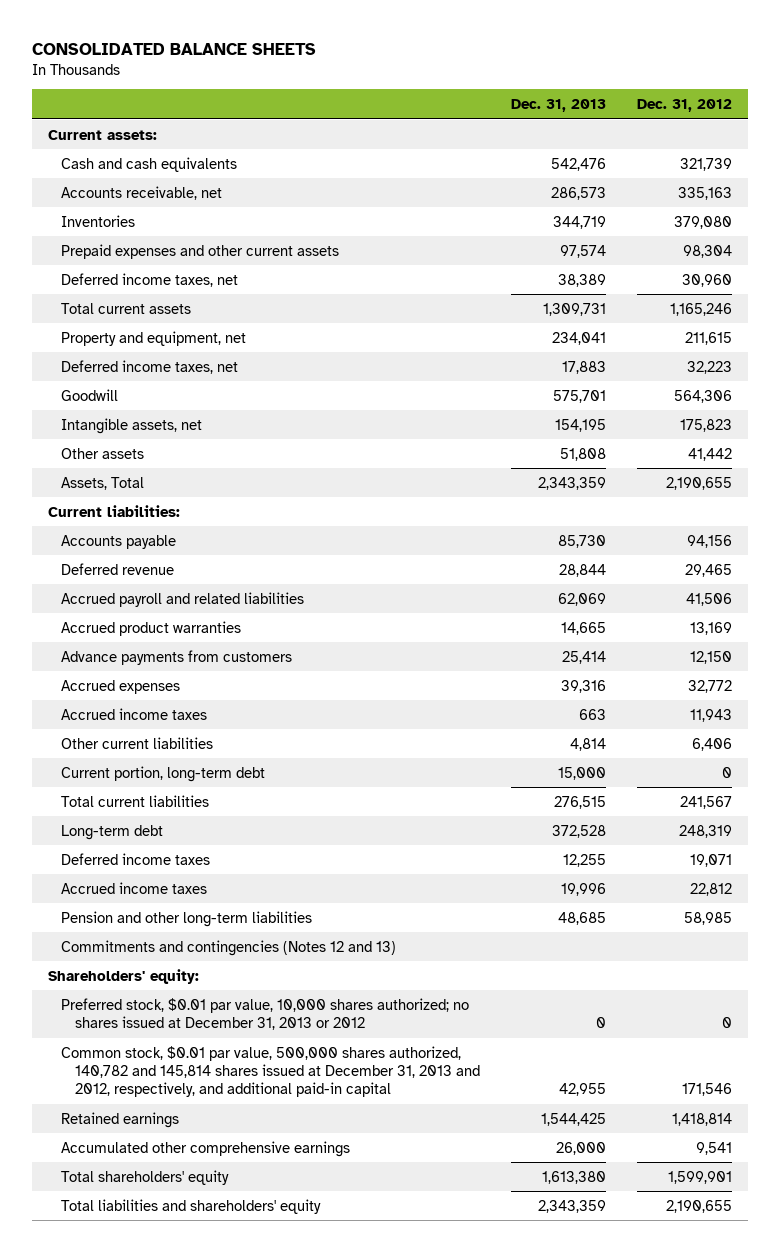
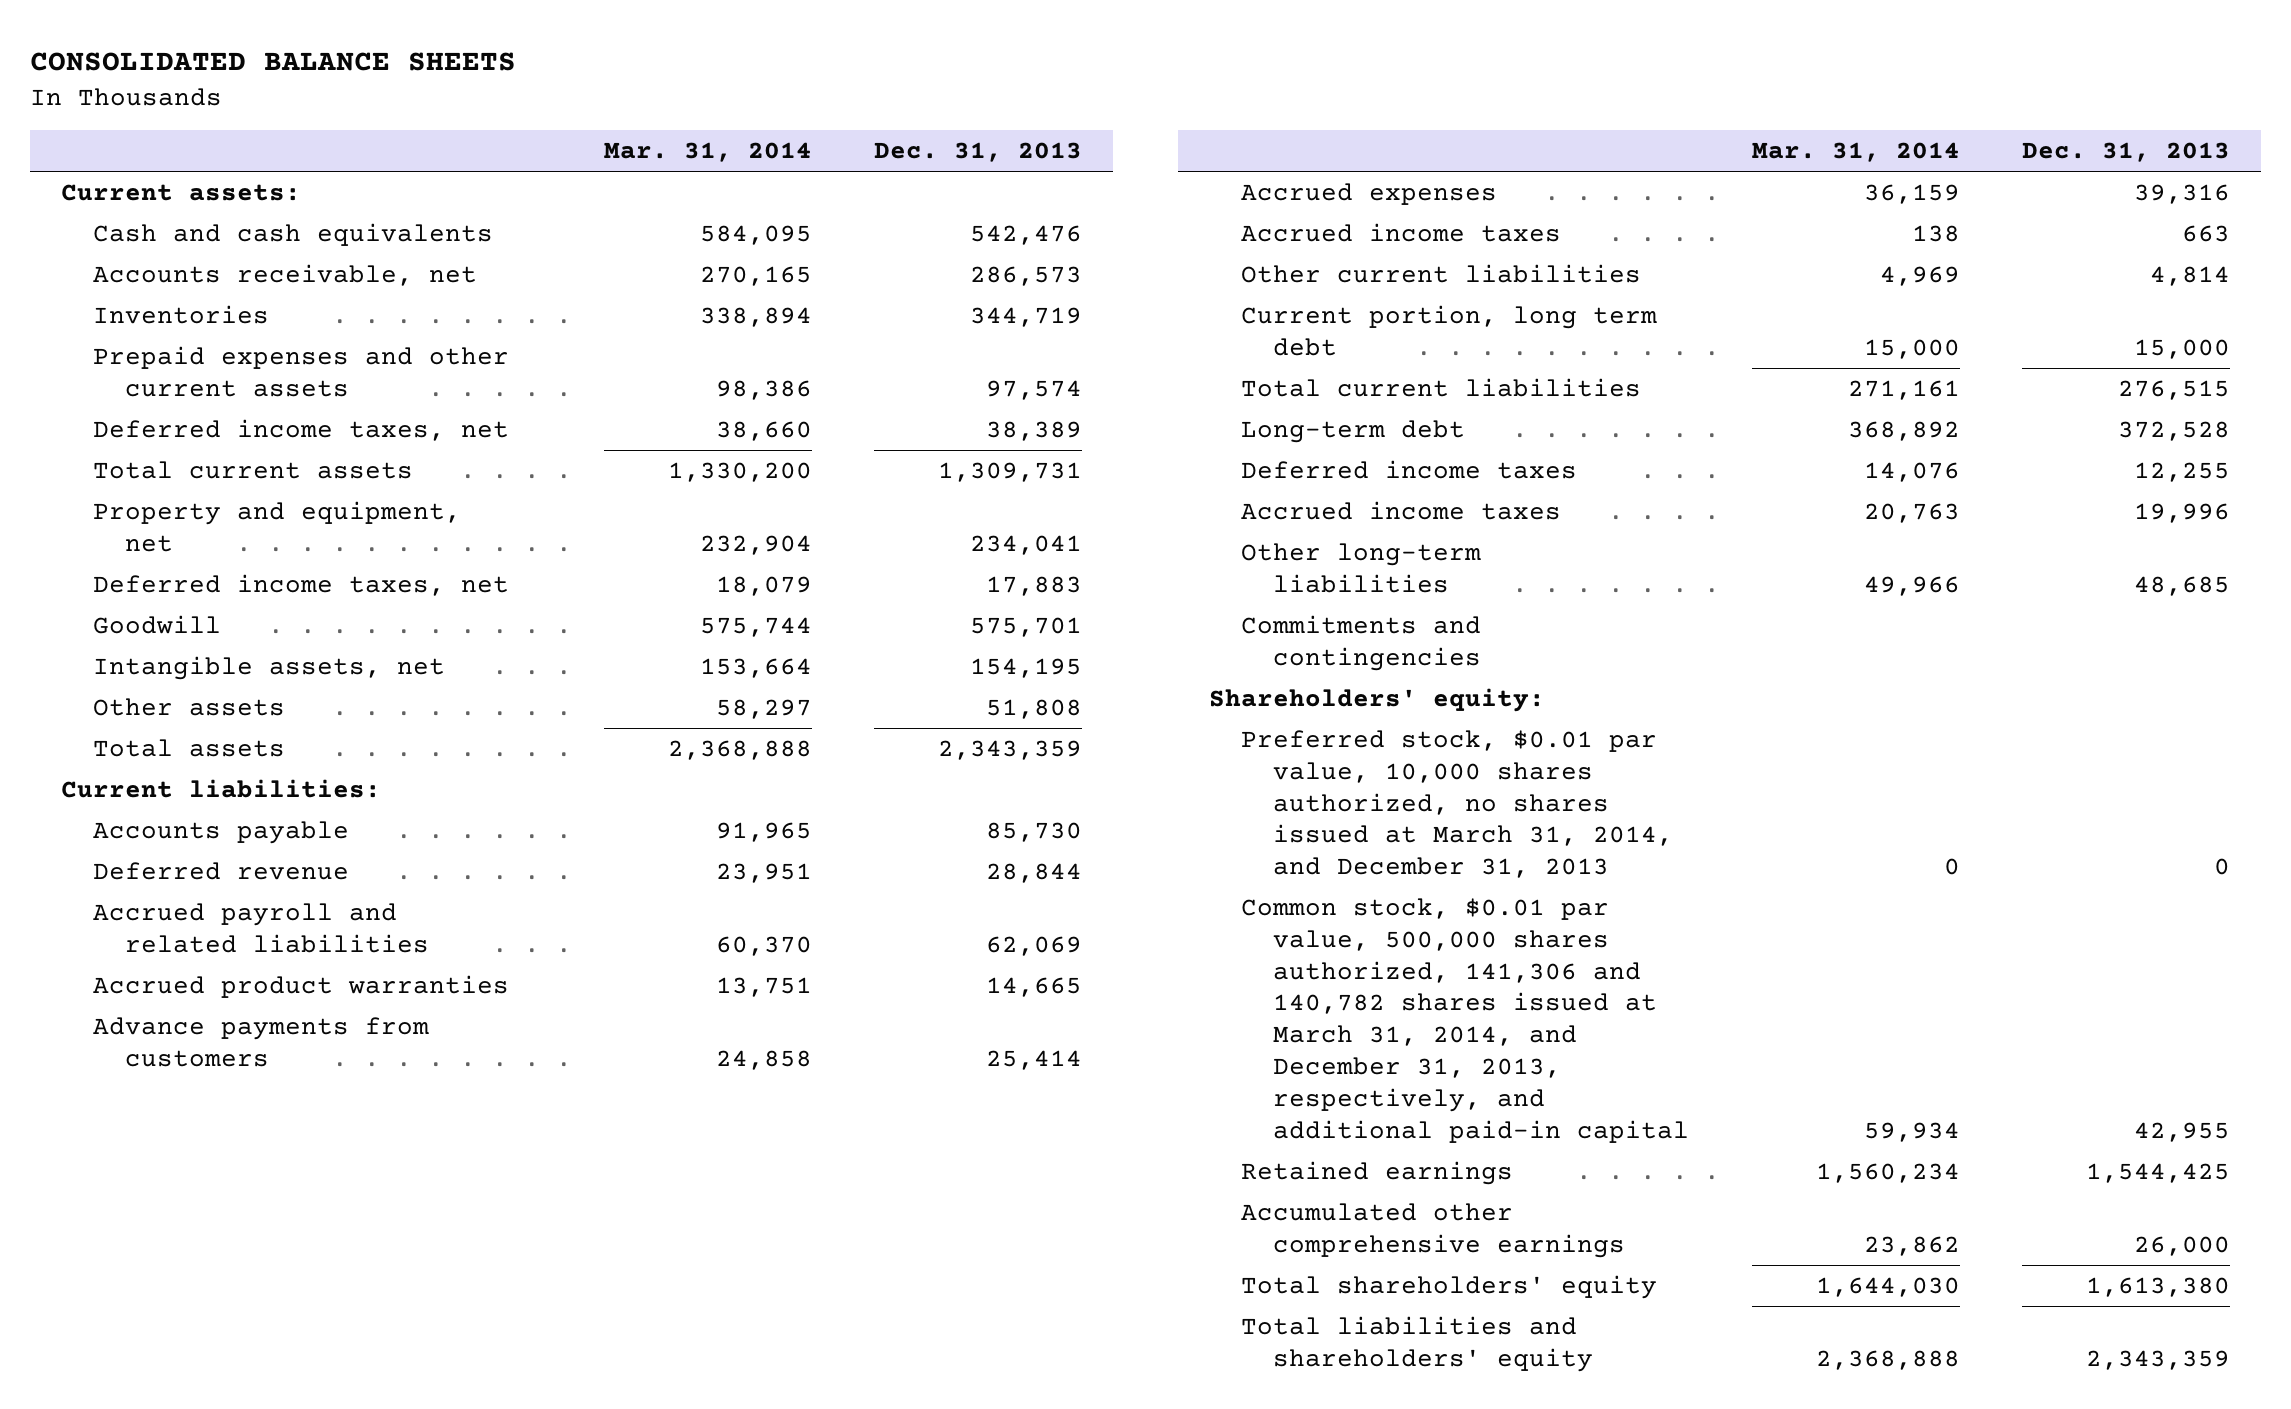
[637,98,733,112] Dec. 31, 2012 -> none
none -> [603,142,812,163] Mar. 31, 2014
[61,476,145,490] Assets, Total -> [93,738,286,757] Total assets
[61,765,266,782] Current portion, long-term debt -> [1241,304,1658,356] Current portion, long term debt
[61,910,313,927] Pension and other long-term liabilities -> [1241,542,1482,593] Other long-term liabilities
[61,939,397,956] Commitments and contingencies (Notes 12 and 13) -> [1241,614,1482,671] Commitments and contingencies
[61,997,470,1030] Preferred stock, $0.01 par value, 10,000 shares authorized; no shares issued at December 31, 2013 or 2012 -> [1241,729,1674,879] Preferred stock, $0.01 par value, 10,000 shares authorized, no shares issued at March 31, 2014, and December 31, 2013
[61,1045,480,1098] Common stock, $0.01 par value, 500,000 shares authorized, 140,782 and 145,814 shares issued at December 31, 2013 and 2012, respectively, and additional paid-in capital -> [1241,897,1690,1143] Common stock, $0.01 par value, 500,000 shares authorized, 141,306 and 140,782 shares issued at March 31, 2014, and December 31, 2013, respectively, and additional paid-in capital

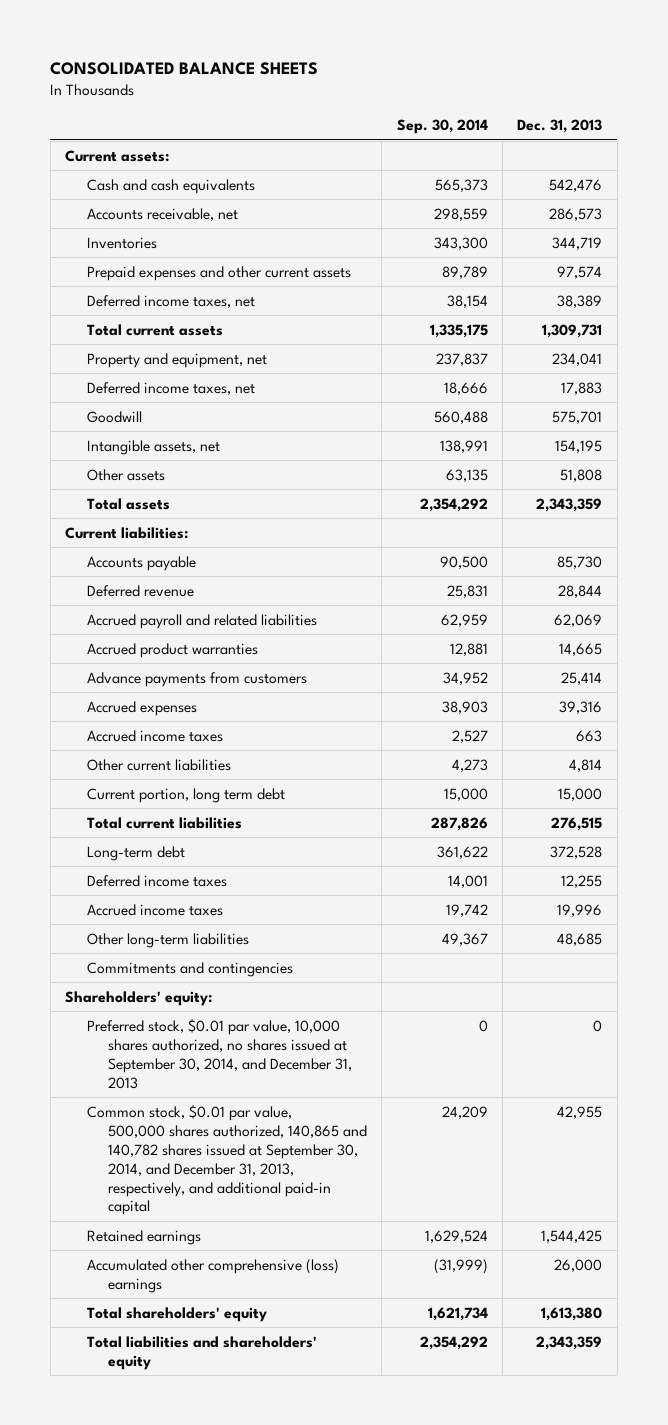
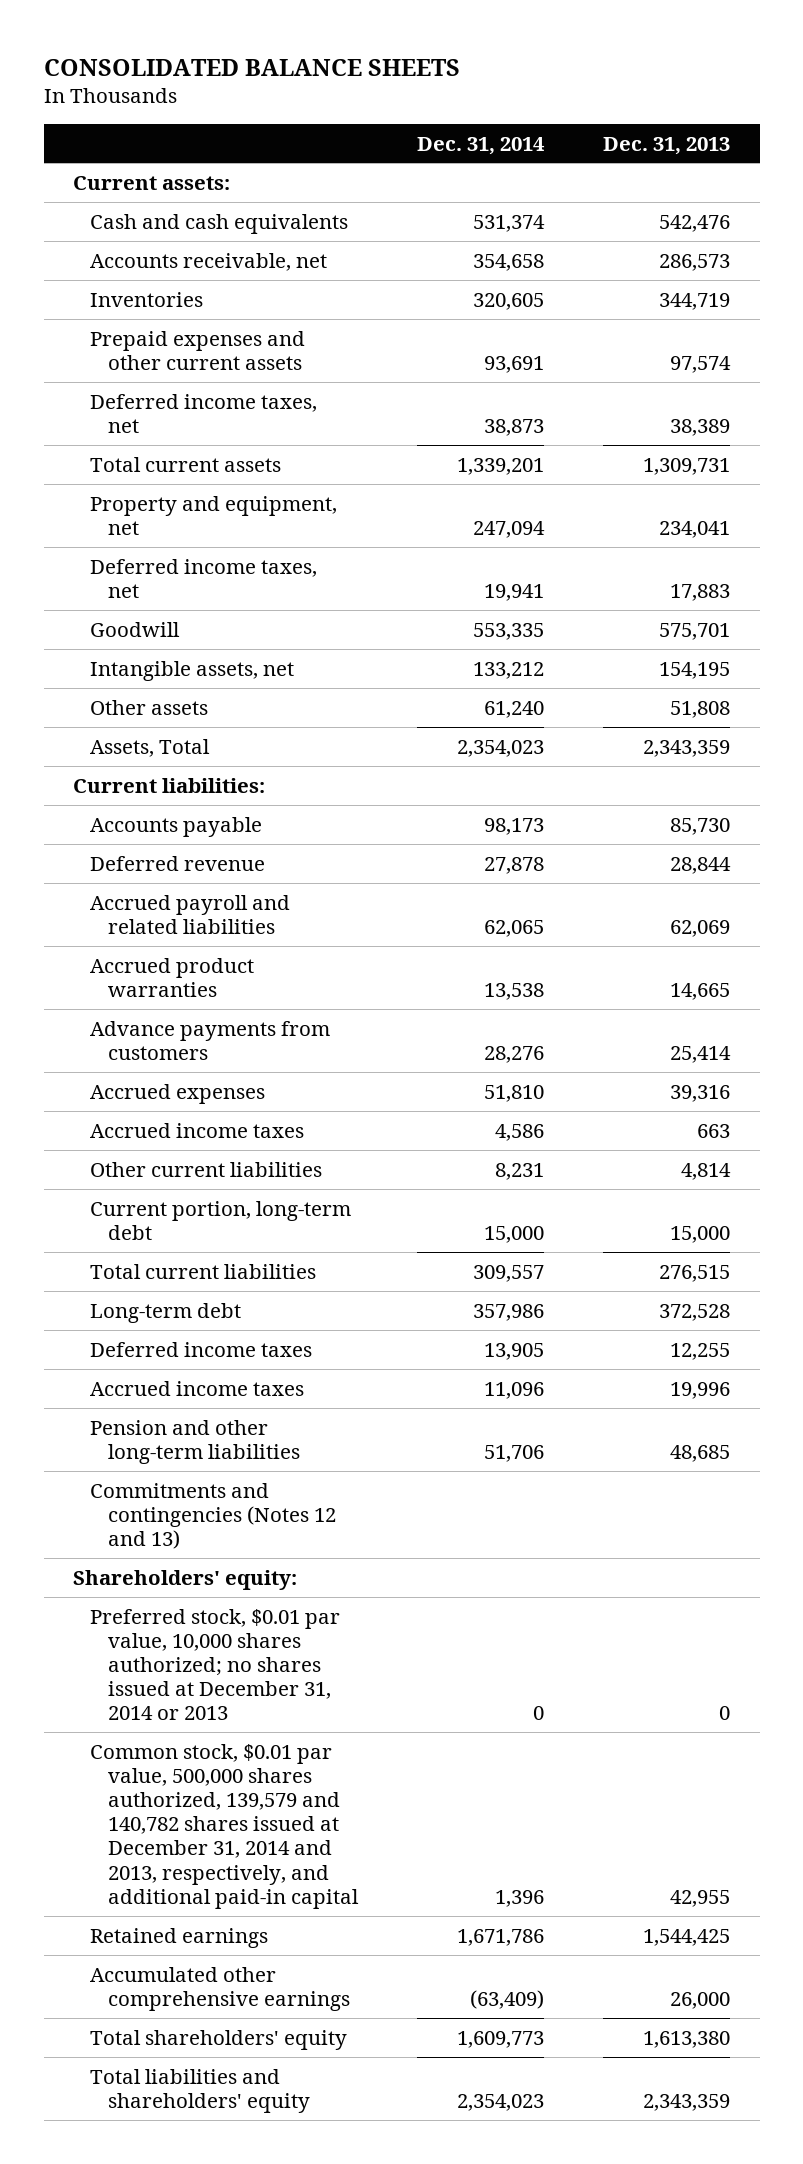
[396,119,488,135] Sep. 30, 2014 -> none
none -> [416,136,545,155] Dec. 31, 2014
[86,497,170,510] Total assets -> [90,738,211,757] Assets, Total
[86,787,285,803] Current portion, long term debt -> [90,1200,352,1240] Current portion, long-term debt
[86,932,249,948] Other long-term liabilities -> [90,1419,300,1464] Pension and other long-term liabilities
[86,961,293,977] Commitments and contingencies -> [90,1482,336,1550] Commitments and contingencies (Notes 12 and 13)
[86,1018,352,1089] Preferred stock, $0.01 par value, 10,000 shares authorized, no shares issued at September 30, 2014, and December 31, 2013 -> [90,1608,341,1721] Preferred stock, $0.01 par value, 10,000 shares authorized; no shares issued at December 31, 2014 or 2013
[86,1104,367,1216] Common stock, $0.01 par value, 500,000 shares authorized, 140,865 and 140,782 shares issued at September 30, 2014, and December 31, 2013, respectively, and additional paid-in capital -> [90,1743,359,1909] Common stock, $0.01 par value, 500,000 shares authorized, 139,579 and 140,782 shares issued at December 31, 2014 and 2013, respectively, and additional paid-in capital
[86,1258,339,1293] Accumulated other comprehensive (loss) earnings -> [90,1966,350,2011] Accumulated other comprehensive earnings

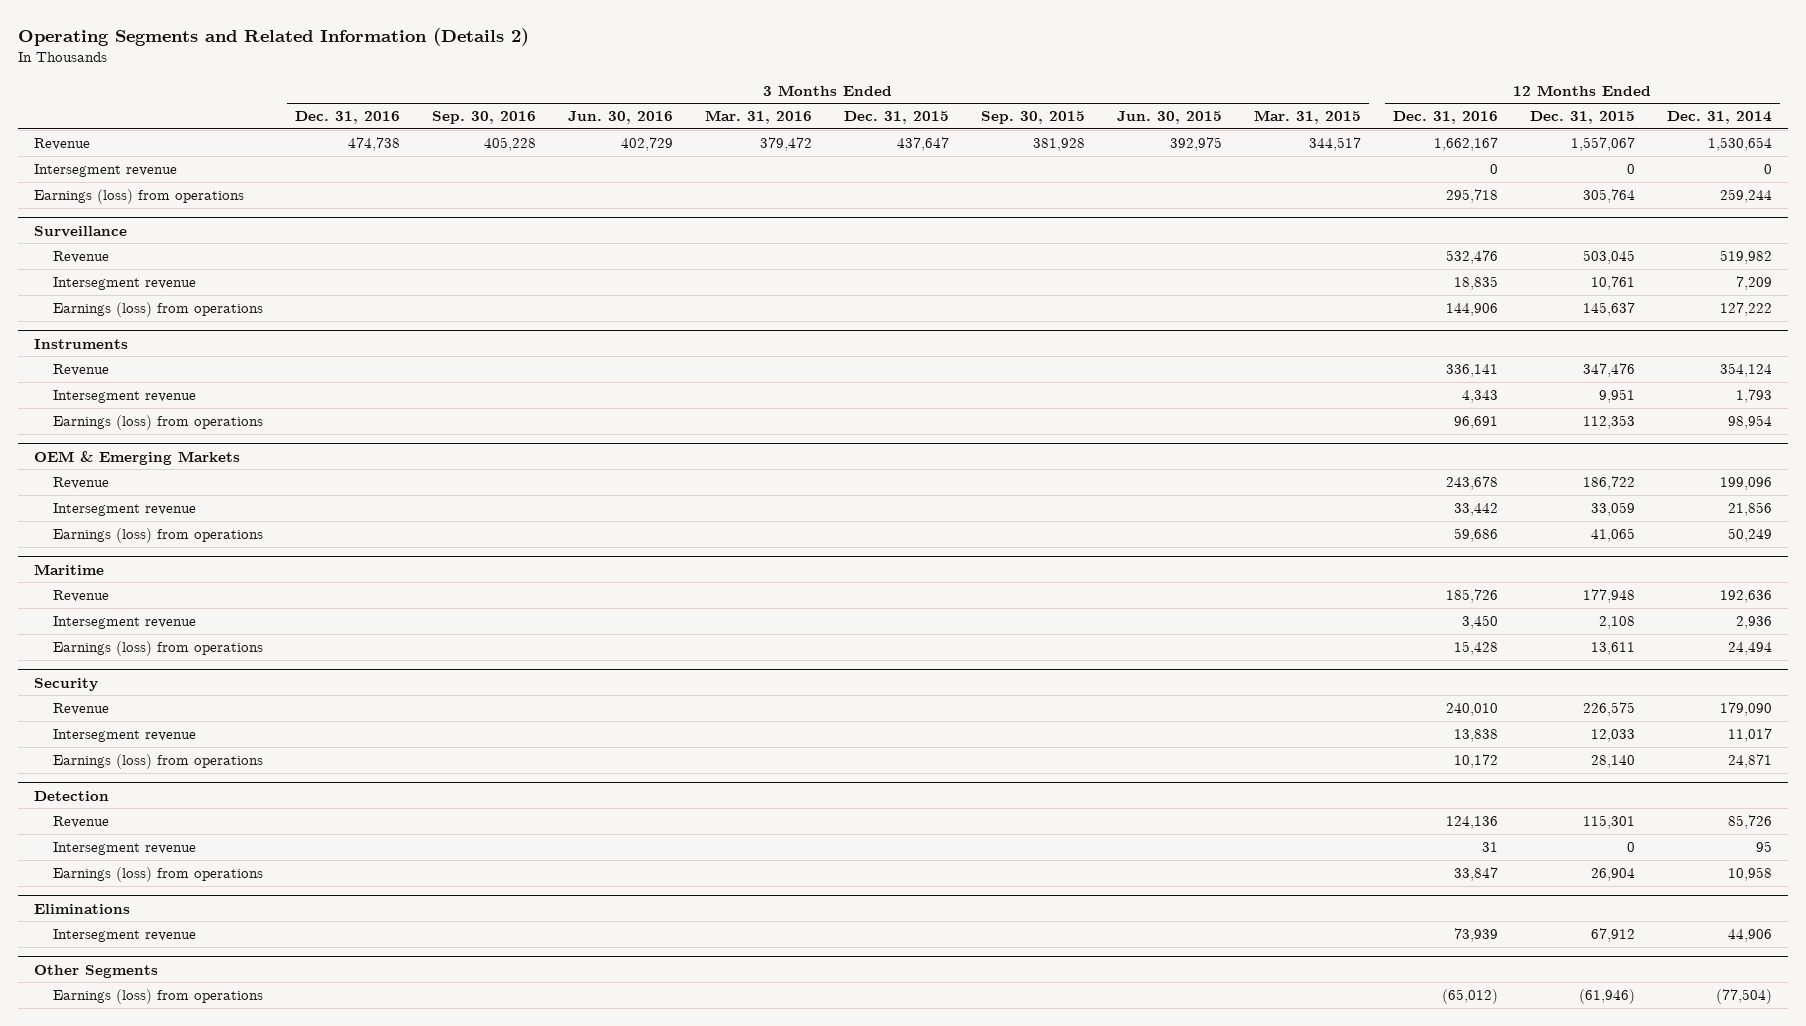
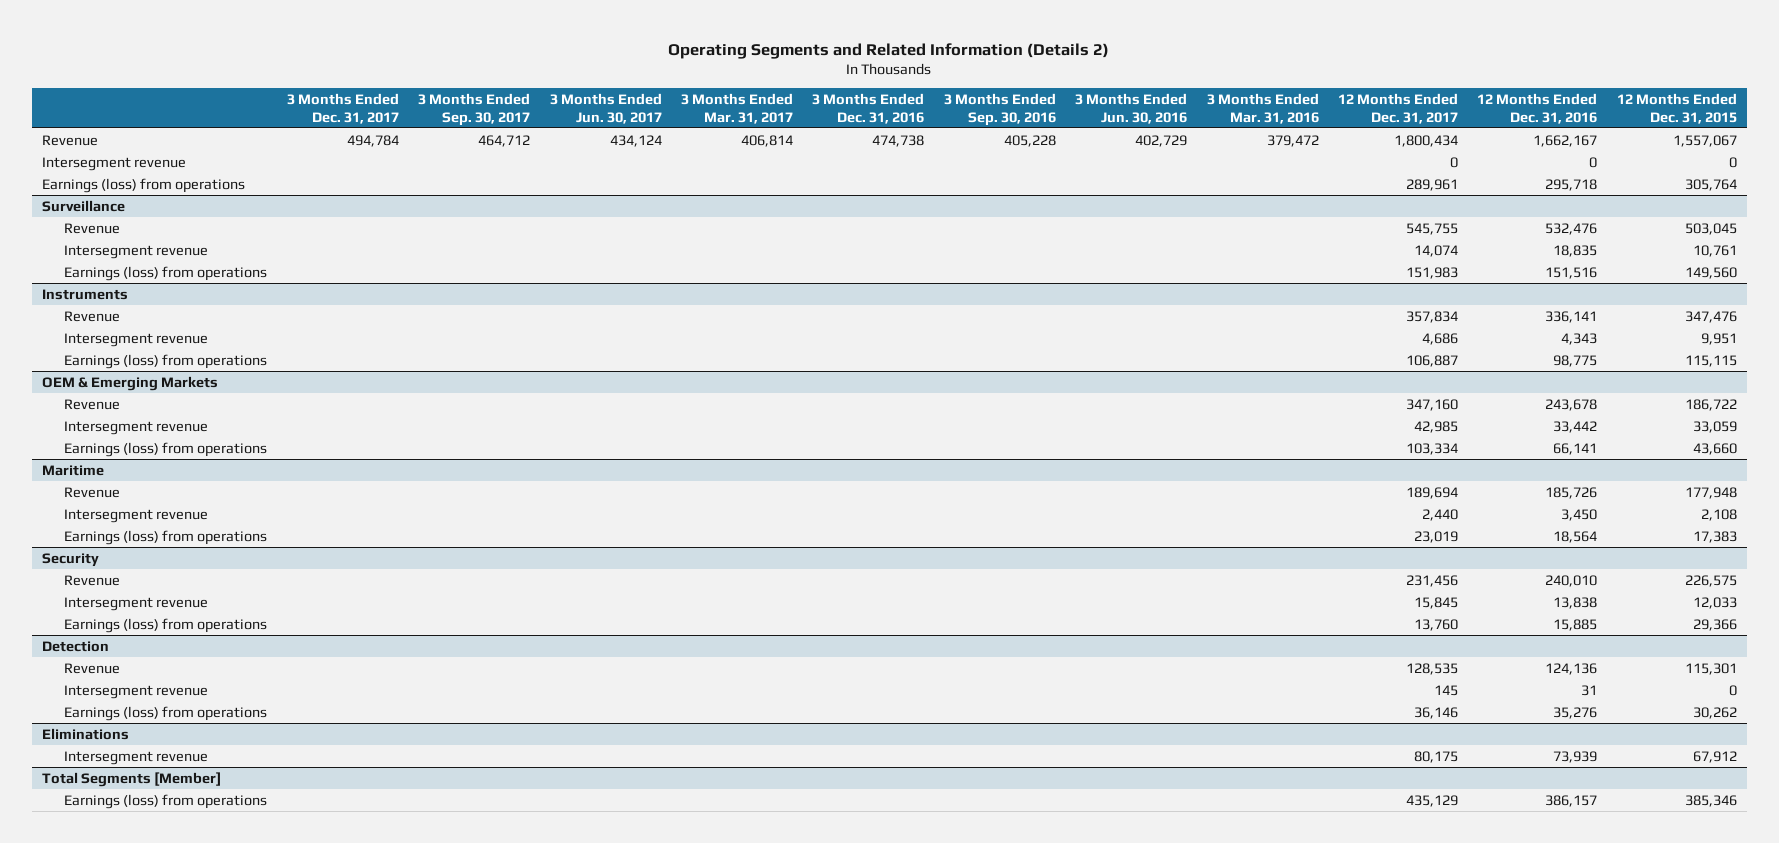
[843,111,949,125] Dec. 31, 2015 -> none
[980,111,1085,125] Sep. 30, 2015 -> none
[1116,111,1222,125] Jun. 30, 2015 -> none
[1253,110,1361,125] Mar. 31, 2015 -> none
[1666,111,1772,125] Dec. 31, 2014 -> none
none -> [286,92,399,124] 3 Months Ended Dec. 31, 2017
none -> [418,92,531,126] 3 Months Ended Sep. 30, 2017
none -> [549,92,662,124] 3 Months Ended Jun. 30, 2017
none -> [680,92,793,124] 3 Months Ended Mar. 31, 2017
none -> [1337,92,1458,124] 12 Months Ended Dec. 31, 2017
[1445,303,1498,317] 144,906 -> [1545,266,1598,279] 151,516
[1582,302,1635,317] 145,637 -> [1684,266,1737,279] 149,560
[1453,416,1498,430] 96,691 -> [1553,354,1598,367] 98,775
[1582,415,1635,430] 112,353 -> [1684,354,1737,367] 115,115
[1453,528,1498,543] 59,686 -> [1553,442,1598,455] 66,141
[1590,528,1635,543] 41,065 -> [1692,442,1737,455] 43,660
[1453,641,1498,656] 15,428 -> [1553,530,1598,543] 18,564
[1590,642,1635,656] 13,611 -> [1692,530,1737,543] 17,383
[1453,754,1498,769] 10,172 -> [1553,618,1598,631] 15,885
[1590,755,1635,769] 28,140 -> [1692,618,1737,631] 29,366
[1453,867,1498,882] 33,847 -> [1553,706,1598,719] 35,276
[1590,868,1635,882] 26,904 -> [1692,706,1737,719] 30,262
[34,964,159,978] Other Segments -> none
none -> [41,771,221,787] Total Segments [Member]
[1441,989,1498,1005] (65,012) -> [1545,794,1598,807] 386,157
[1578,989,1635,1005] (61,946) -> [1684,794,1737,807] 385,346

